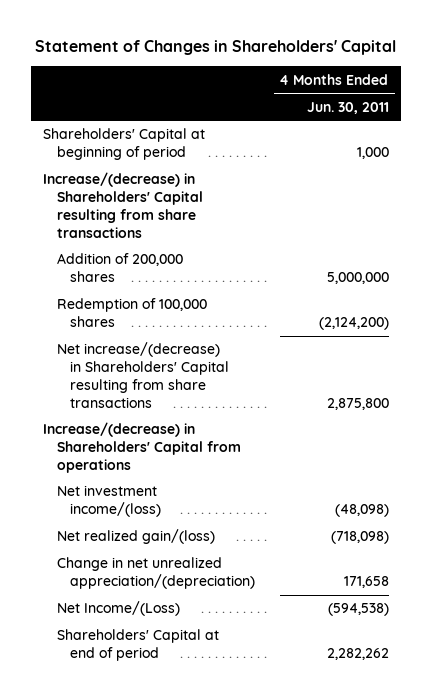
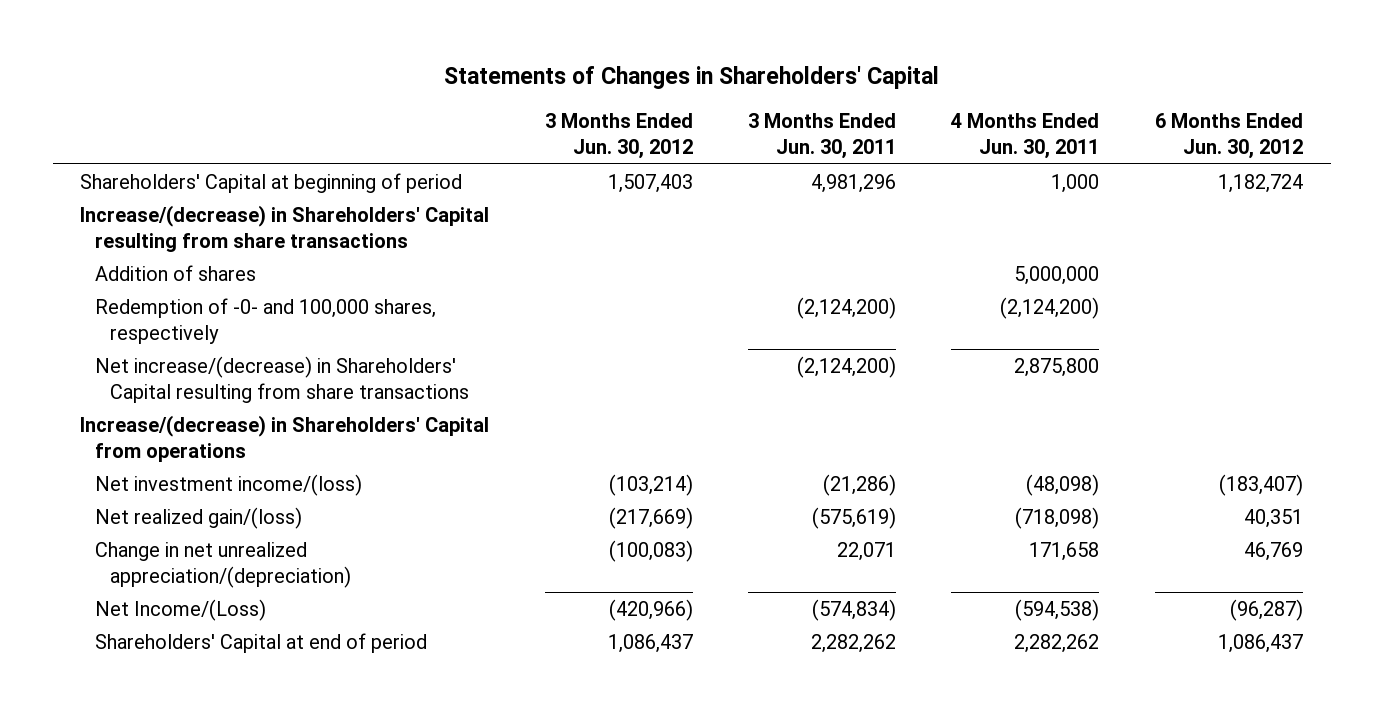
[35,40,397,56] Statement of Changes in Shareholders' Capital -> [443,66,939,90] Statements of Changes in Shareholders' Capital
none -> [544,113,693,160] 3 Months Ended Jun. 30, 2012
none -> [748,113,897,160] 3 Months Ended Jun. 30, 2011
none -> [1154,113,1303,160] 6 Months Ended Jun. 30, 2012
[56,253,183,283] Addition of 200,000 shares -> [94,264,256,281] Addition of shares
[56,298,207,328] Redemption of 100,000 shares -> [94,297,436,344] Redemption of -0- and 100,000 shares, respectively

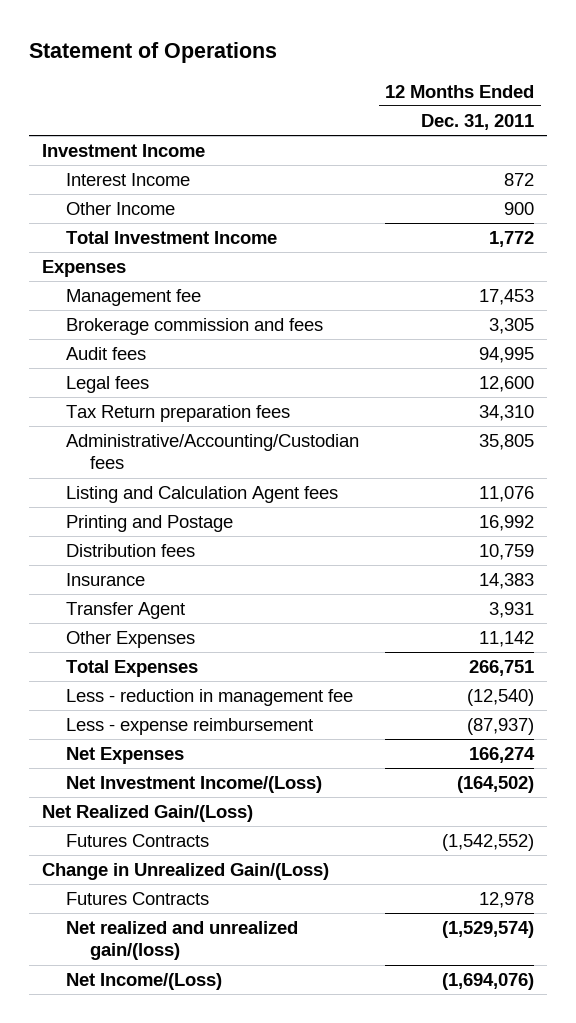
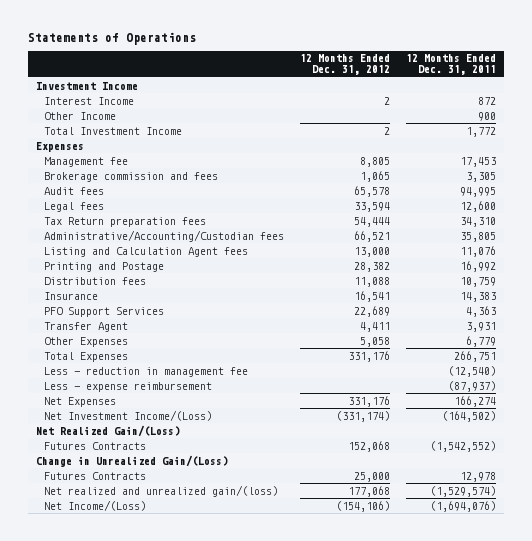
[28,41,277,63] Statement of Operations -> [28,32,197,46] Statements of Operations
none -> [299,54,390,76] 12 Months Ended Dec. 31, 2012
none -> [44,306,165,317] PFO Support Services
[479,631,535,648] 11,142 -> [465,335,496,347] 6,779

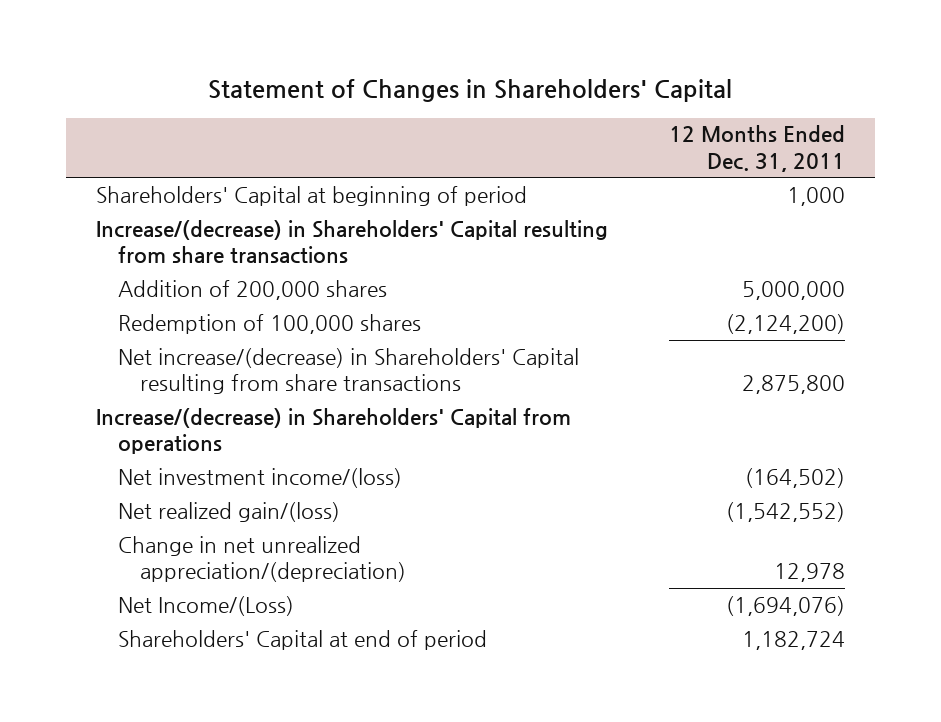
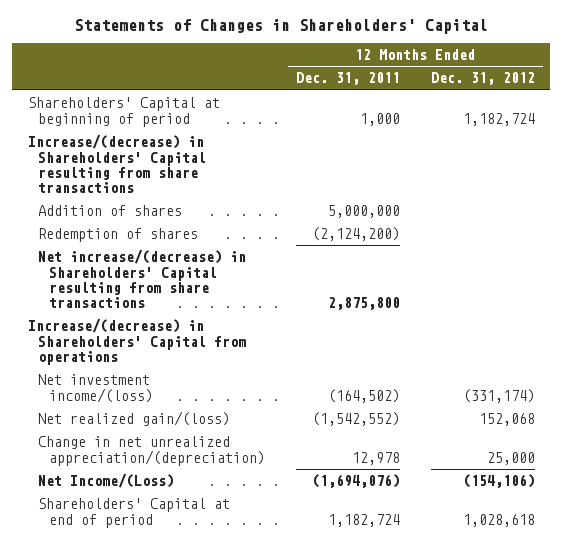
[208,79,733,103] Statement of Changes in Shareholders' Capital -> [74,18,489,34] Statements of Changes in Shareholders' Capital
none -> [430,72,535,86] Dec. 31, 2012
[118,279,388,300] Addition of 200,000 shares -> [38,205,183,217] Addition of shares
[118,313,422,334] Redemption of 100,000 shares -> [38,228,199,243] Redemption of shares

